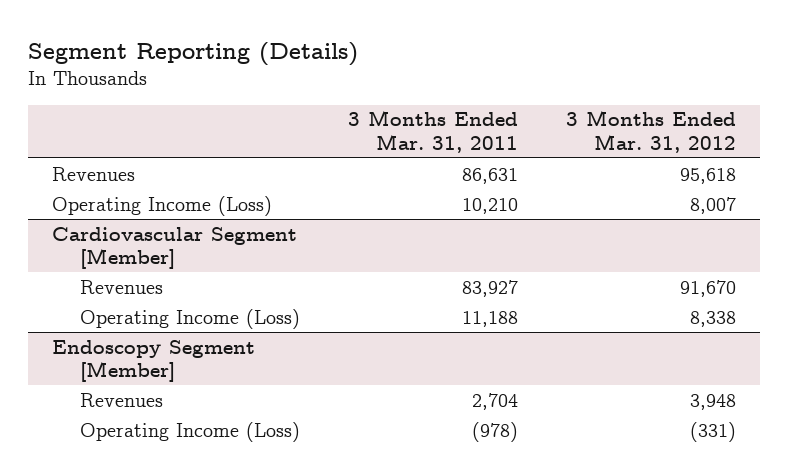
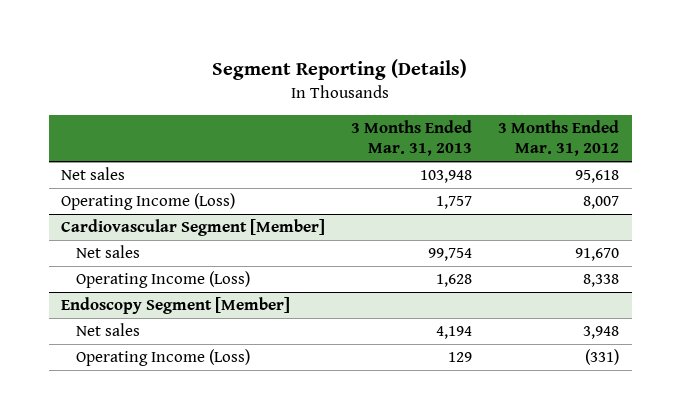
[348,110,519,153] 3 Months Ended Mar. 31, 2011 -> none
none -> [351,120,473,157] 3 Months Ended Mar. 31, 2013
[52,166,136,181] Revenues -> [61,167,126,181] Net sales
[80,279,164,294] Revenues -> [76,245,141,259] Net sales
[80,392,164,407] Revenues -> [76,323,141,337] Net sales

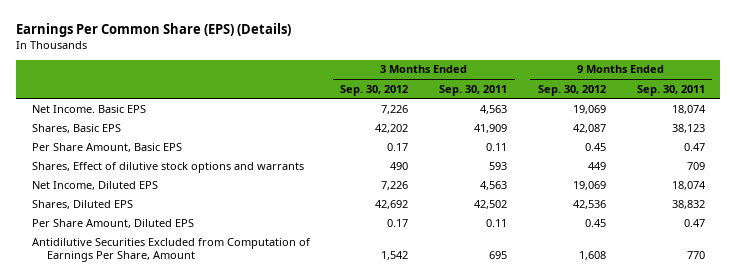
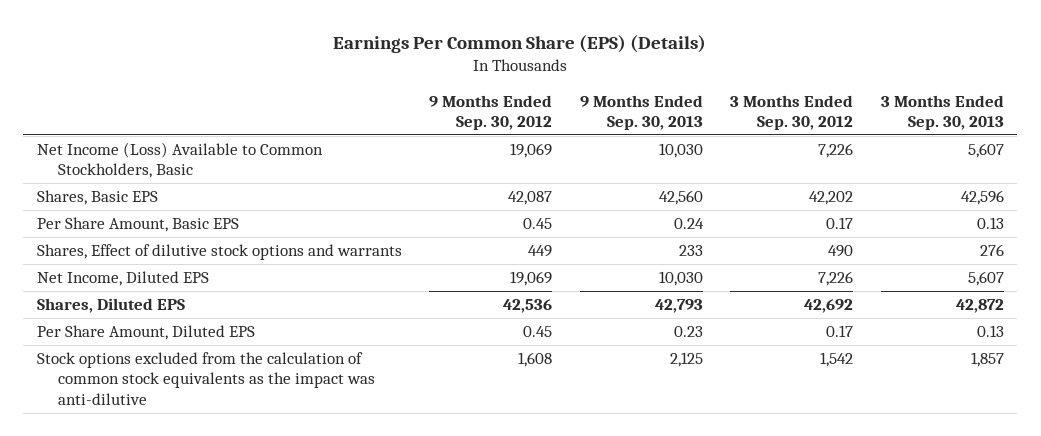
[439,84,508,96] Sep. 30, 2011 -> none
[636,84,705,96] Sep. 30, 2011 -> none
none -> [579,94,703,131] 9 Months Ended Sep. 30, 2013
none -> [880,94,1004,131] 3 Months Ended Sep. 30, 2013
[31,104,146,113] Net Income. Basic EPS -> [36,141,323,179] Net Income (Loss) Available to Common Stockholders, Basic
[31,237,311,262] Antidilutive Securities Excluded from Computation of Earnings Per Share, Amount -> [36,351,376,405] Stock options excluded from the calculation of common stock equivalents as the impact was anti-dilutive

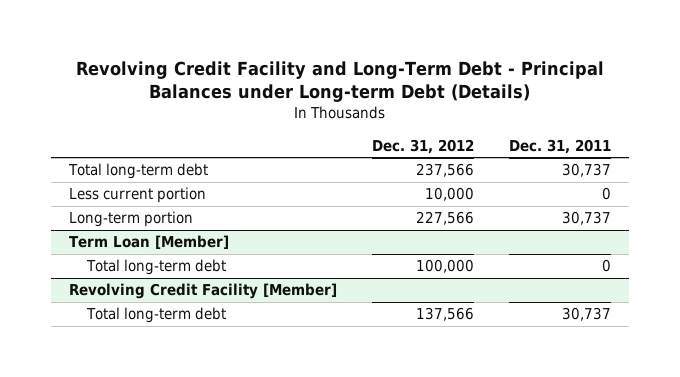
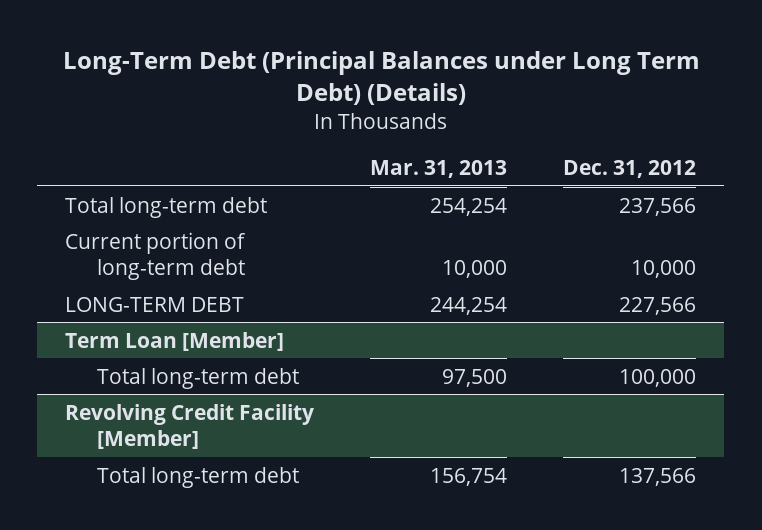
[76,60,605,103] Revolving Credit Facility and Long-Term Debt - Principal Balances under Long-term Debt (Details) -> [62,51,700,106] Long-Term Debt (Principal Balances under Long Term Debt) (Details)
[509,138,612,154] Dec. 31, 2011 -> none
none -> [370,159,508,178] Mar. 31, 2013
[68,187,206,204] Less current portion -> [65,231,247,280] Current portion of long-term debt
[68,211,193,228] Long-term portion -> [65,296,245,312] LONG-TERM DEBT

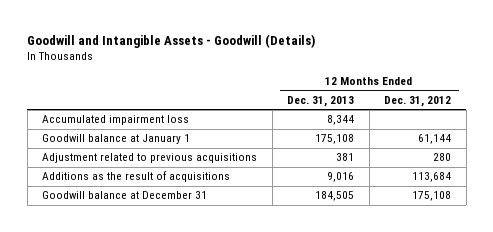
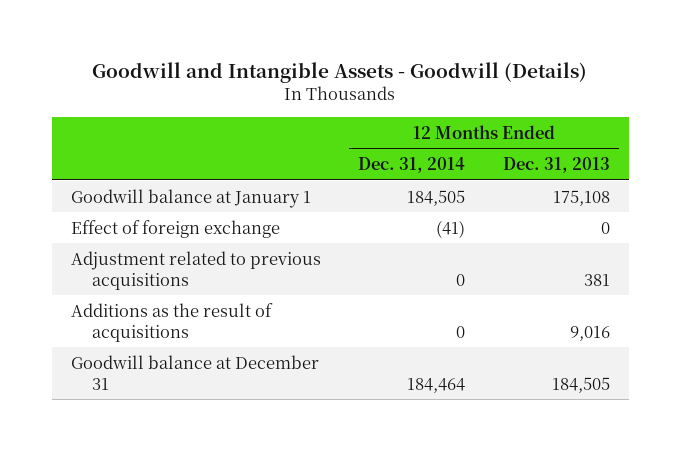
[384,95,452,107] Dec. 31, 2012 -> none
none -> [358,156,466,173] Dec. 31, 2014
[42,115,190,126] Accumulated impairment loss -> none
none -> [70,219,280,238] Effect of foreign exchange

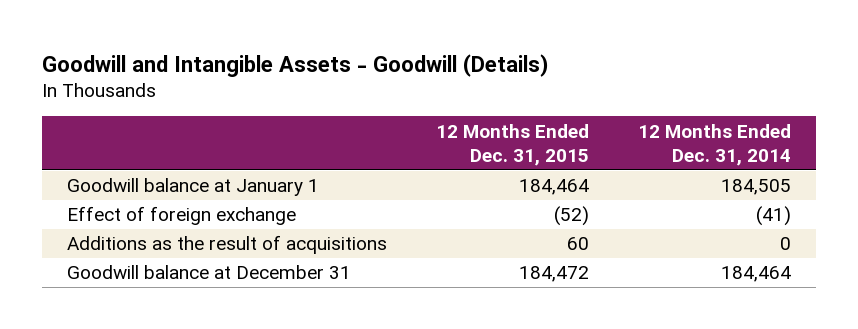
[503,156,611,173] Dec. 31, 2013 -> none
none -> [435,123,589,166] 12 Months Ended Dec. 31, 2015
[70,250,321,290] Adjustment related to previous acquisitions -> none

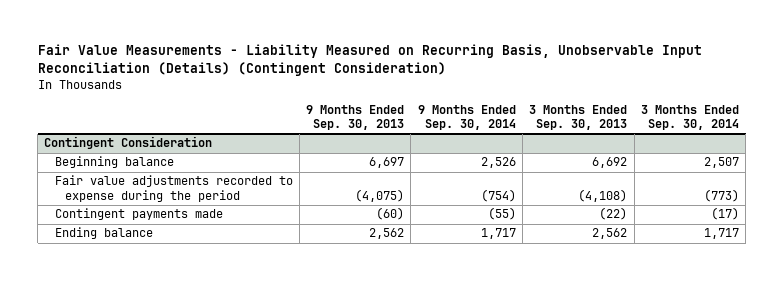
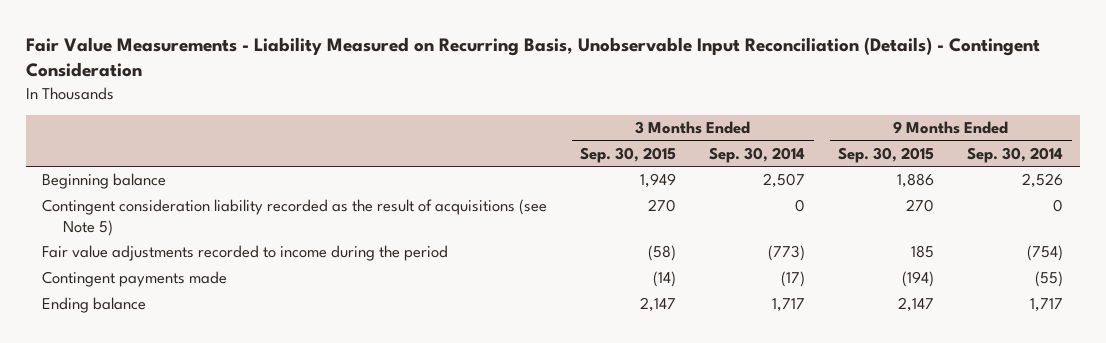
[37,44,702,77] Fair Value Measurements - Liability Measured on Recurring Basis, Unobservable Input Reconciliation (Details) (Contingent Consideration) -> [25,36,1040,78] Fair Value Measurements - Liability Measured on Recurring Basis, Unobservable Input Reconciliation (Details) - Contingent Consideration
[306,104,405,131] 9 Months Ended Sep. 30, 2013 -> none
[529,104,628,131] 3 Months Ended Sep. 30, 2013 -> none
none -> [580,146,677,163] Sep. 30, 2015
none -> [838,146,935,163] Sep. 30, 2015
[44,136,213,150] Contingent Consideration -> none
none -> [42,199,548,237] Contingent consideration liability recorded as the result of acquisitions (see Note 5)
[54,175,293,202] Fair value adjustments recorded to expense during the period -> [42,245,449,262] Fair value adjustments recorded to income during the period

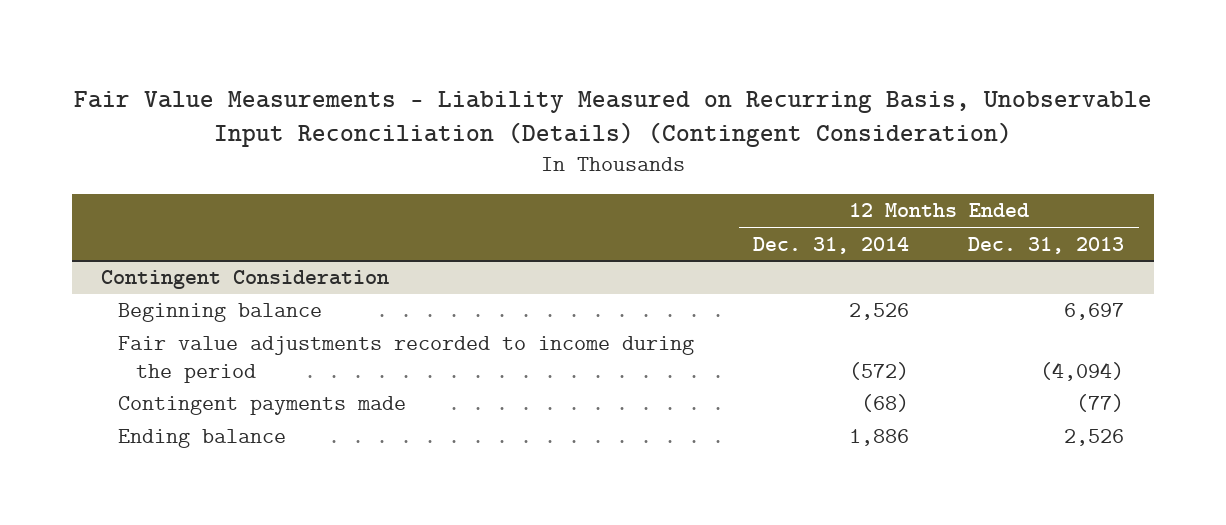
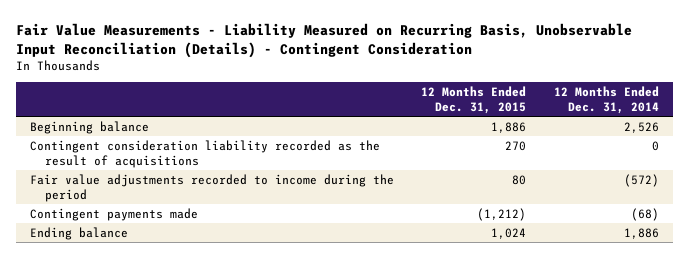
[73,90,1152,148] Fair Value Measurements - Liability Measured on Recurring Basis, Unobservable Input Reconciliation (Details) (Contingent Consideration) -> [16,22,633,58] Fair Value Measurements - Liability Measured on Recurring Basis, Unobservable Input Reconciliation (Details) - Contingent Consideration
[968,236,1125,254] Dec. 31, 2013 -> none
none -> [421,85,527,114] 12 Months Ended Dec. 31, 2015
[101,270,390,290] Contingent Consideration -> none
none -> [29,139,380,168] Contingent consideration liability recorded as the result of acquisitions

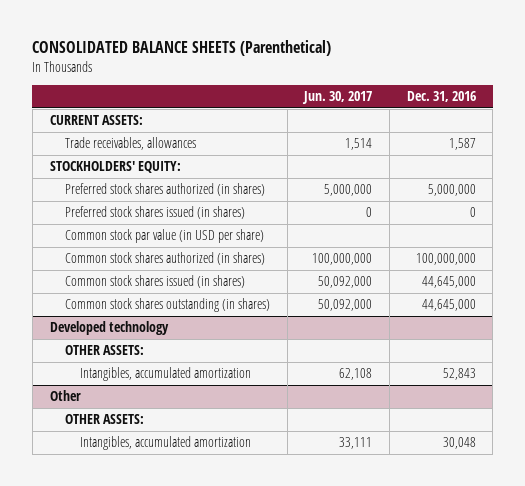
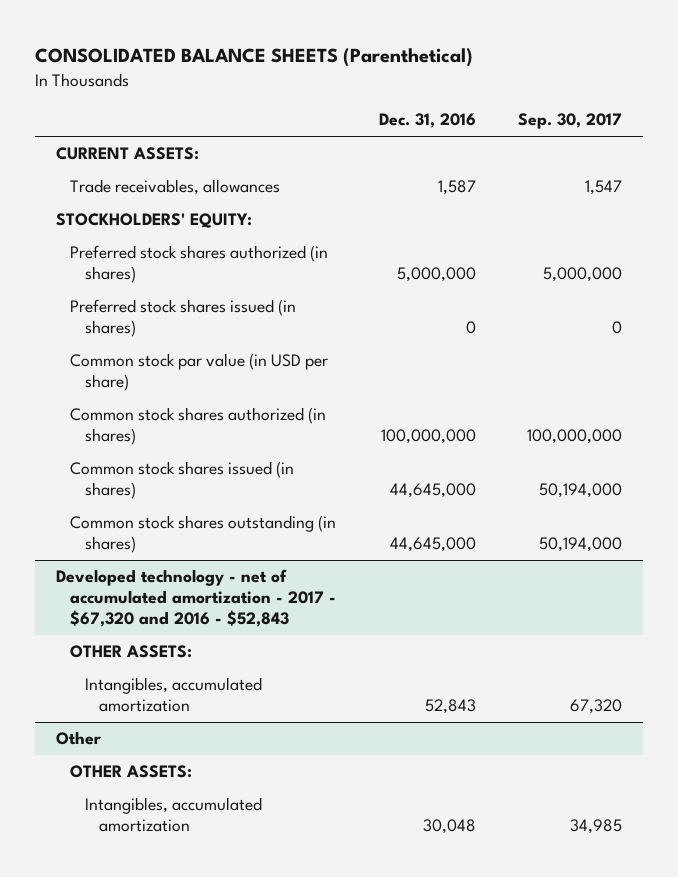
[302,91,373,105] Jun. 30, 2017 -> none
none -> [517,113,622,130] Sep. 30, 2017
[49,321,169,336] Developed technology -> [55,569,337,628] Developed technology - net of accumulated amortization - 2017 - $67,320 and 2016 - $52,843

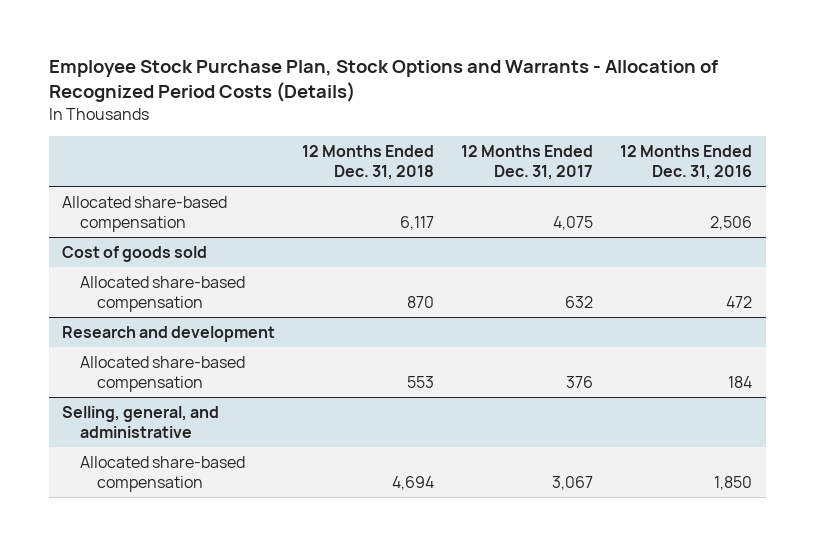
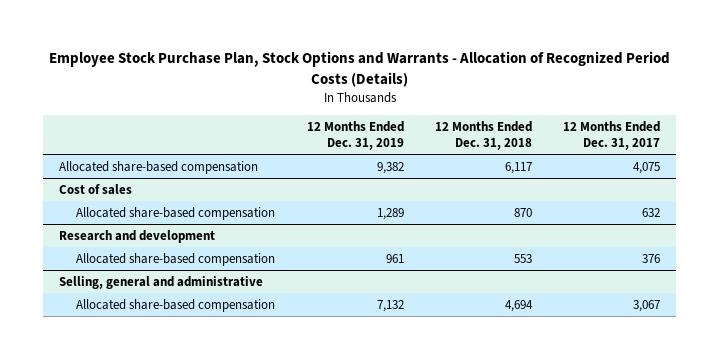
[620,144,753,181] 12 Months Ended Dec. 31, 2016 -> none
none -> [306,120,404,151] 12 Months Ended Dec. 31, 2019
[62,245,208,262] Cost of goods sold -> [58,184,132,196] Cost of sales
[62,405,220,439] Selling, general, and administrative -> [58,276,263,290] Selling, general and administrative

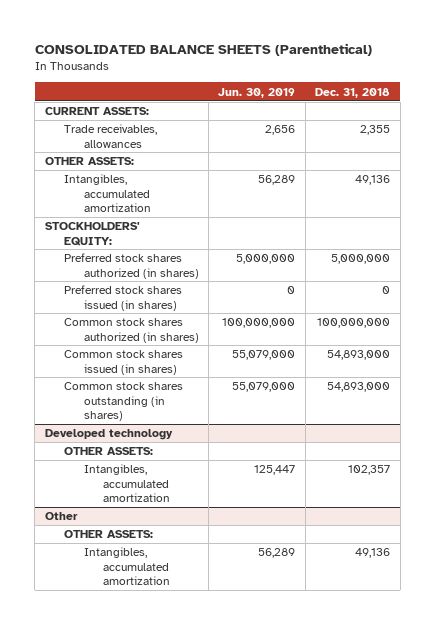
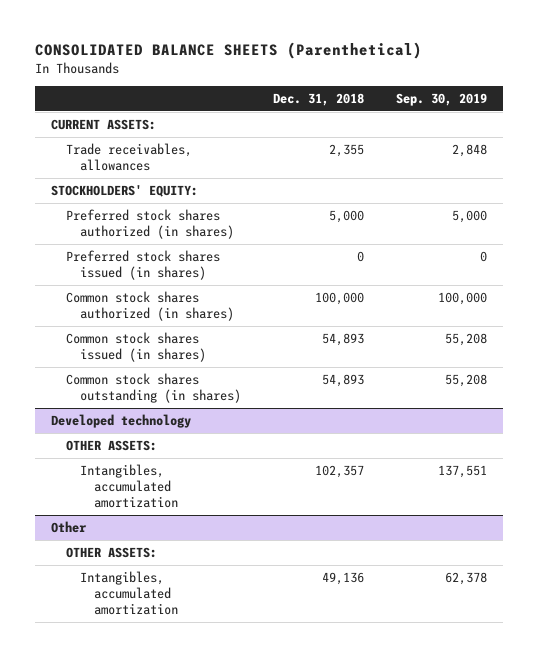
[218,87,296,98] Jun. 30, 2019 -> none
none -> [395,92,487,106] Sep. 30, 2019
[44,157,134,166] OTHER ASSETS: -> none
[64,174,151,212] Intangibles, accumulated amortization -> none
[331,254,391,265] 5,000,000 -> [328,209,364,223] 5,000
[317,318,391,329] 100,000,000 -> [314,291,364,305] 100,000
[327,350,391,361] 54,893,000 -> [321,332,364,346] 54,893
[327,382,391,393] 54,893,000 -> [321,373,364,387] 54,893

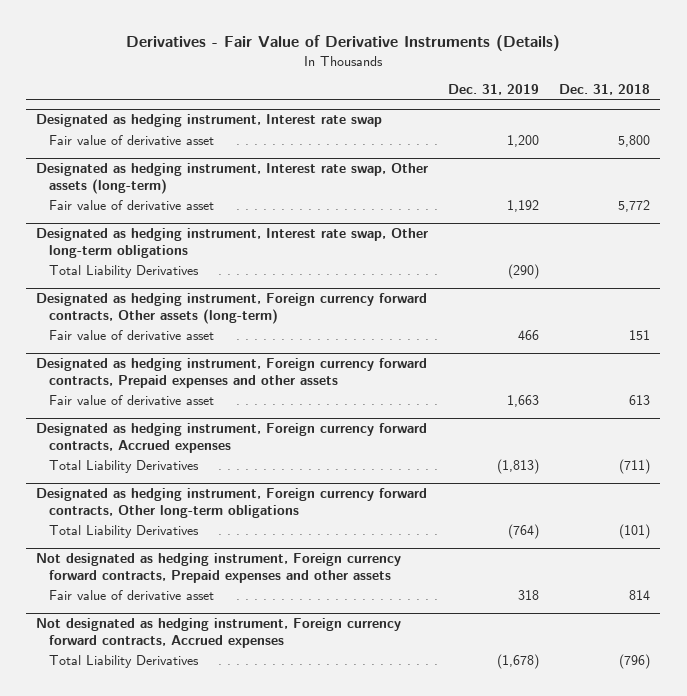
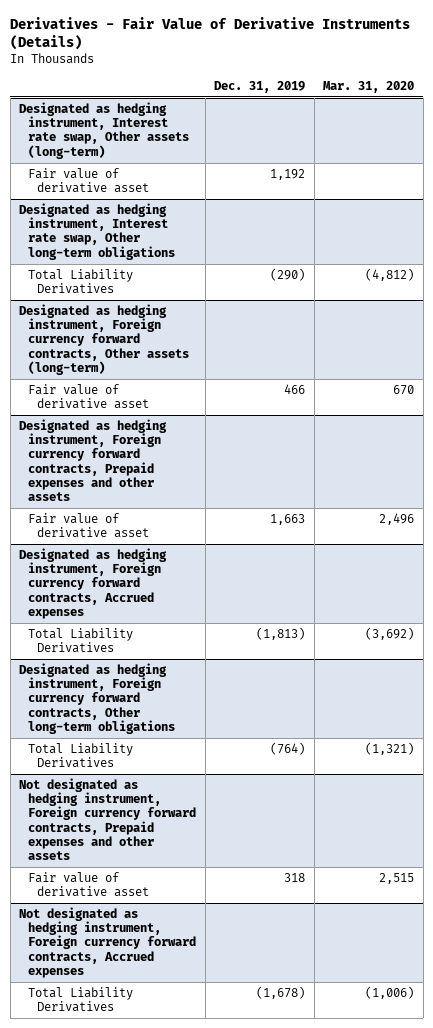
[559,84,651,96] Dec. 31, 2018 -> none
none -> [323,80,415,93] Mar. 31, 2020
[36,114,383,128] Designated as hedging instrument, Interest rate swap -> none
[49,134,215,145] Fair value of derivative asset -> none

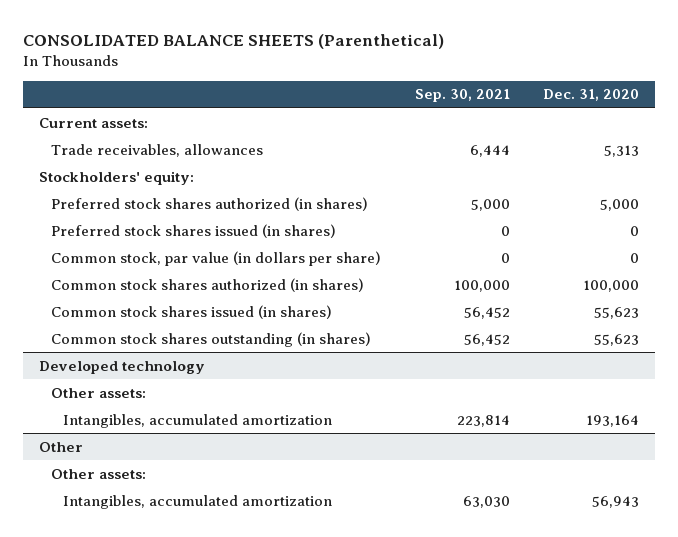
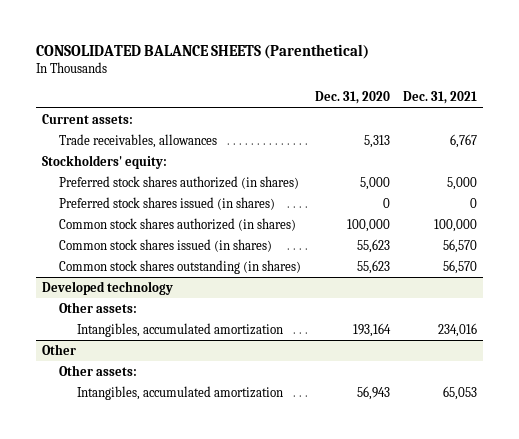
[414,89,510,103] Sep. 30, 2021 -> none
none -> [402,91,477,105] Dec. 31, 2021
[51,250,382,266] Common stock, par value (in dollars per share) -> none

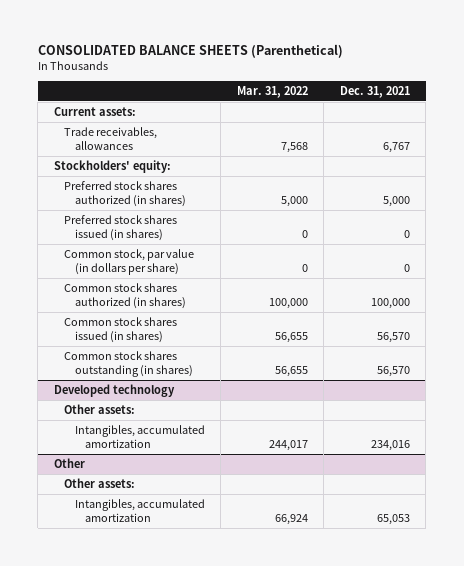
[314,91,390,105] Dec. 31, 2020 -> none
none -> [236,85,308,98] Mar. 31, 2022
none -> [64,248,195,275] Common stock, par value (in dollars per share)

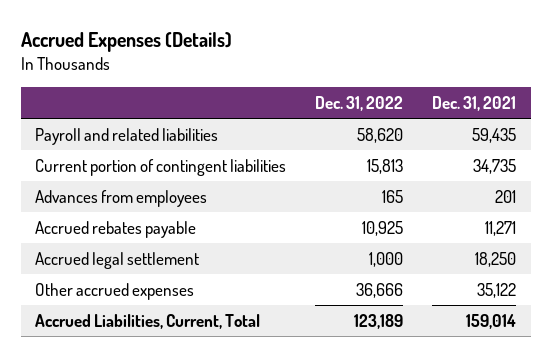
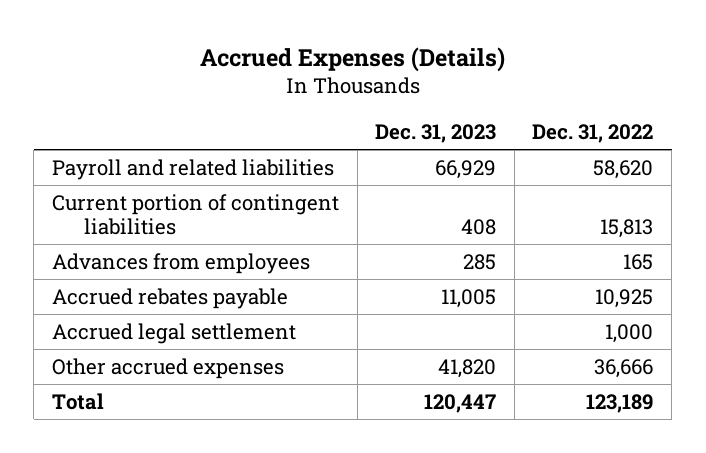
[432,95,517,111] Dec. 31, 2021 -> none
none -> [375,123,497,143] Dec. 31, 2023
[35,313,261,329] Accrued Liabilities, Current, Total -> [52,393,105,411] Total

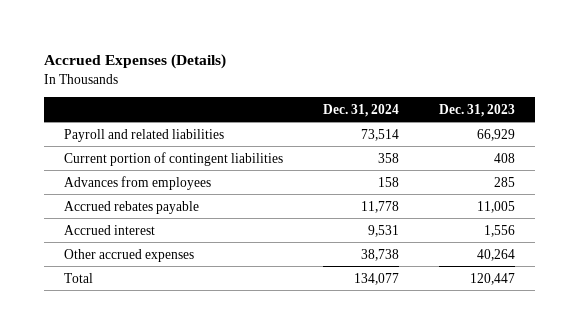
[532,123,654,143] Dec. 31, 2022 -> none
none -> [323,103,400,117] Dec. 31, 2024
[52,323,297,345] Accrued legal settlement -> none
none -> [64,224,156,235] Accrued interest
[438,359,497,379] 41,820 -> [477,248,516,261] 40,264

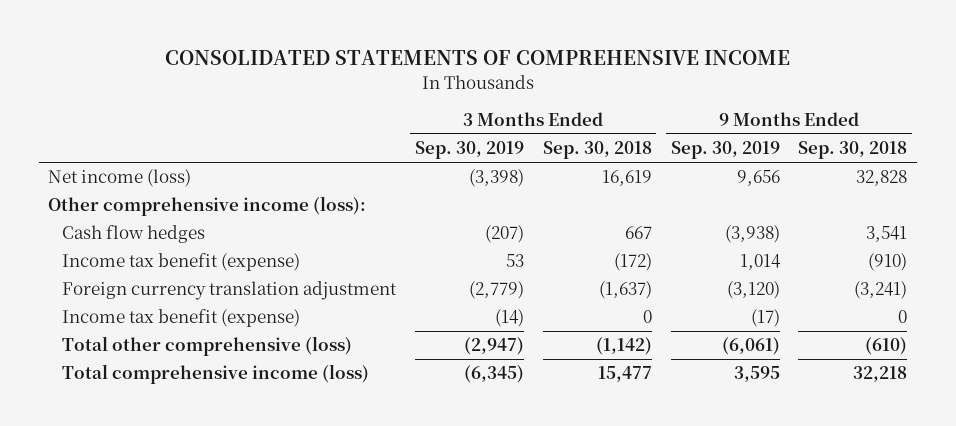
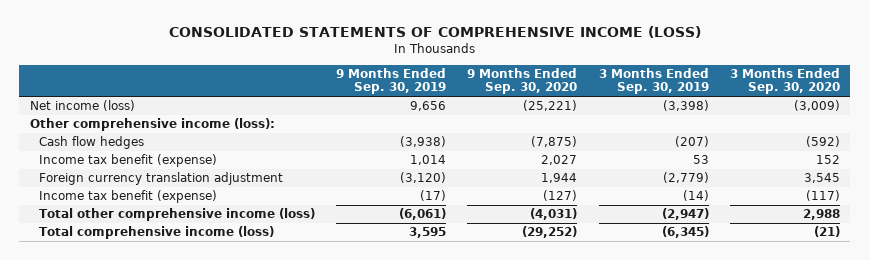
[164,50,790,66] CONSOLIDATED STATEMENTS OF COMPREHENSIVE INCOME -> [168,26,701,39] CONSOLIDATED STATEMENTS OF COMPREHENSIVE INCOME (LOSS)
[542,141,652,160] Sep. 30, 2018 -> none
[798,141,908,160] Sep. 30, 2018 -> none
none -> [467,67,578,95] 9 Months Ended Sep. 30, 2020
none -> [729,67,840,95] 3 Months Ended Sep. 30, 2020
[61,336,352,357] Total other comprehensive (loss) -> [39,208,316,222] Total other comprehensive income (loss)

